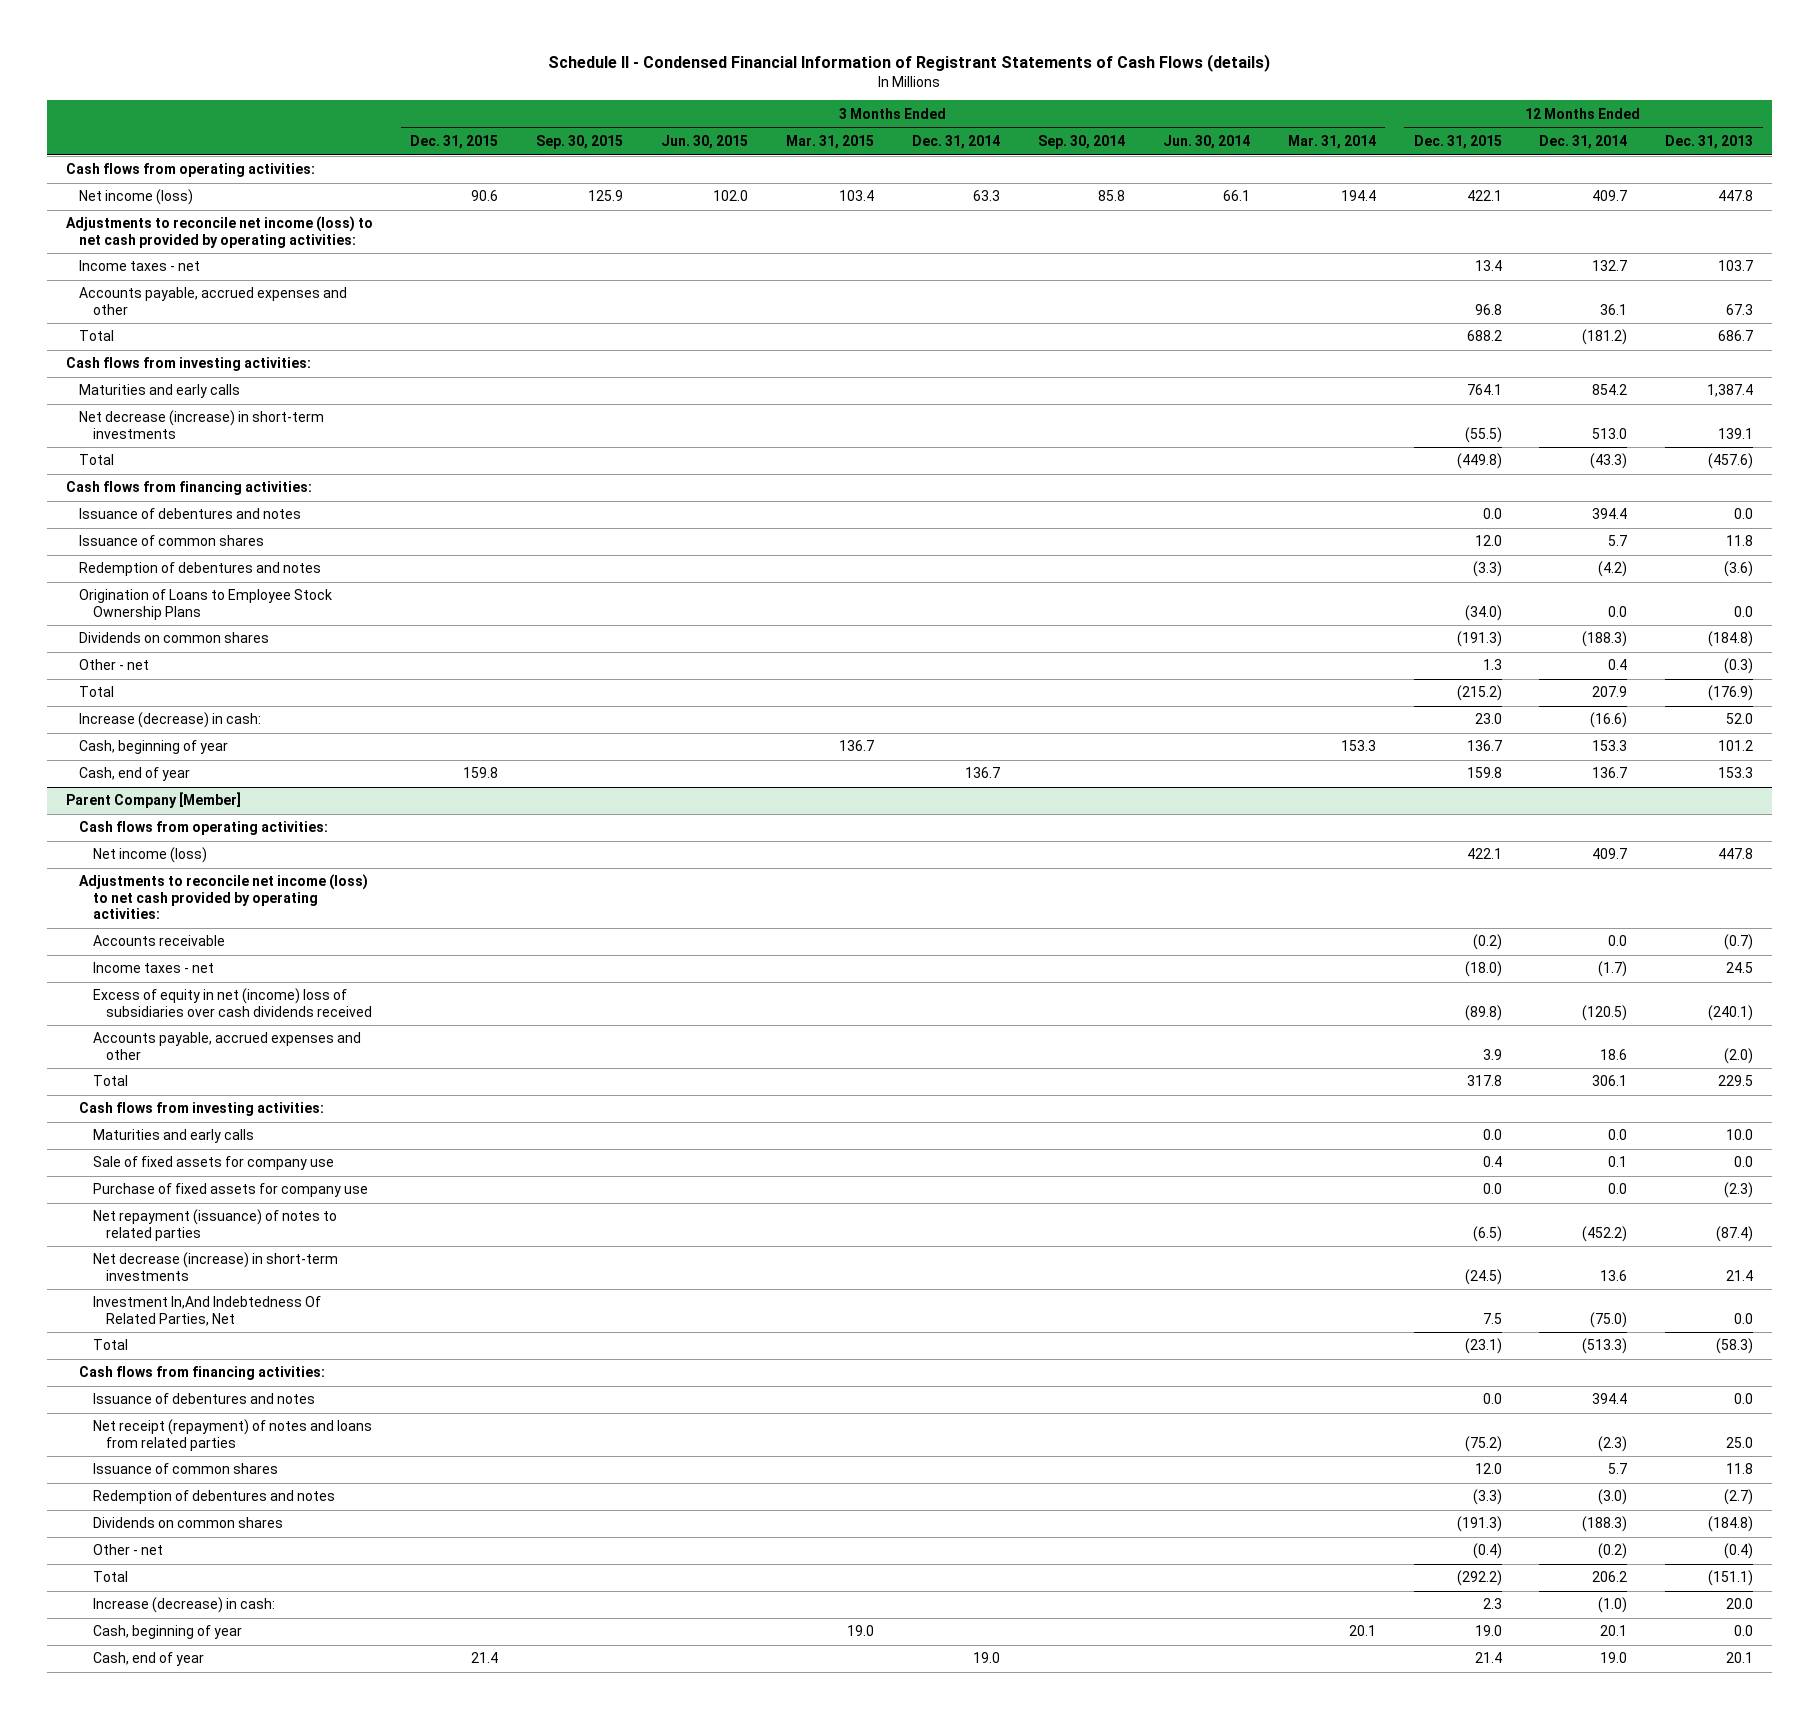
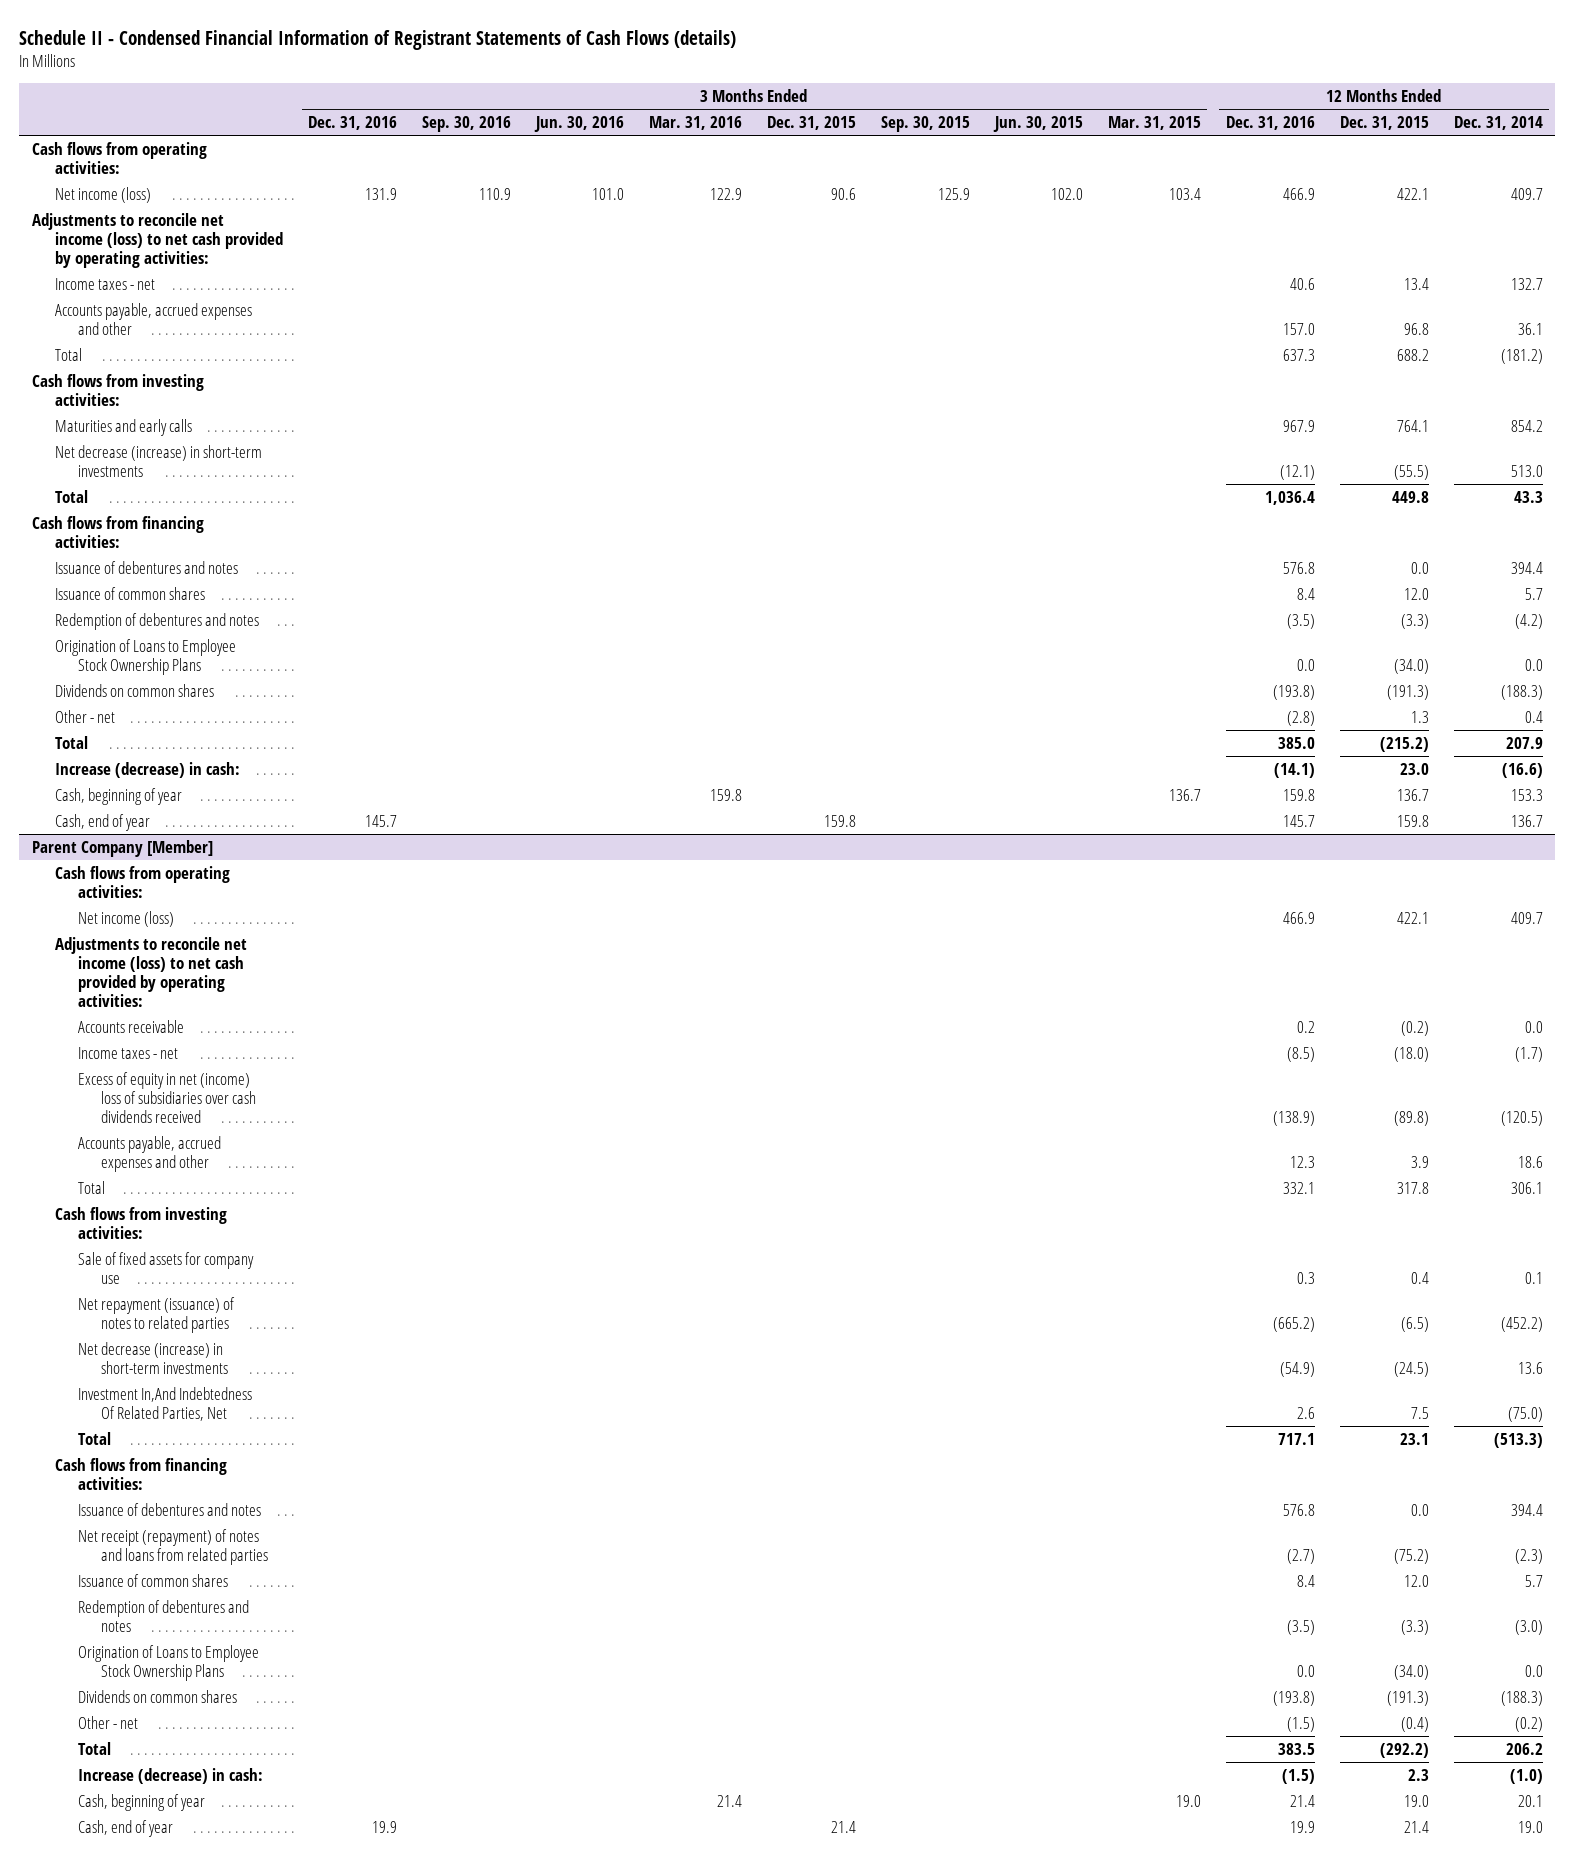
[912,135,1001,150] Dec. 31, 2014 -> none
[1037,135,1125,150] Sep. 30, 2014 -> none
[1162,135,1250,150] Jun. 30, 2014 -> none
[1287,135,1376,150] Mar. 31, 2014 -> none
[1665,135,1754,150] Dec. 31, 2013 -> none
none -> [307,115,397,130] Dec. 31, 2016
none -> [421,115,511,132] Sep. 30, 2016
none -> [533,115,624,132] Jun. 30, 2016
none -> [648,115,742,130] Mar. 31, 2016
none -> [1225,115,1315,130] Dec. 31, 2016
[1456,453,1502,470] (449.8) -> [1391,490,1429,503] 449.8
[1590,453,1628,470] (43.3) -> [1513,490,1543,503] 43.3
[92,1129,254,1144] Maturities and early calls -> none
[92,1183,368,1198] Purchase of fixed assets for company use -> none
[1464,1338,1502,1355] (23.1) -> [1399,1432,1429,1445] 23.1
none -> [78,1644,260,1681] Origination of Loans to Employee Stock Ownership Plans

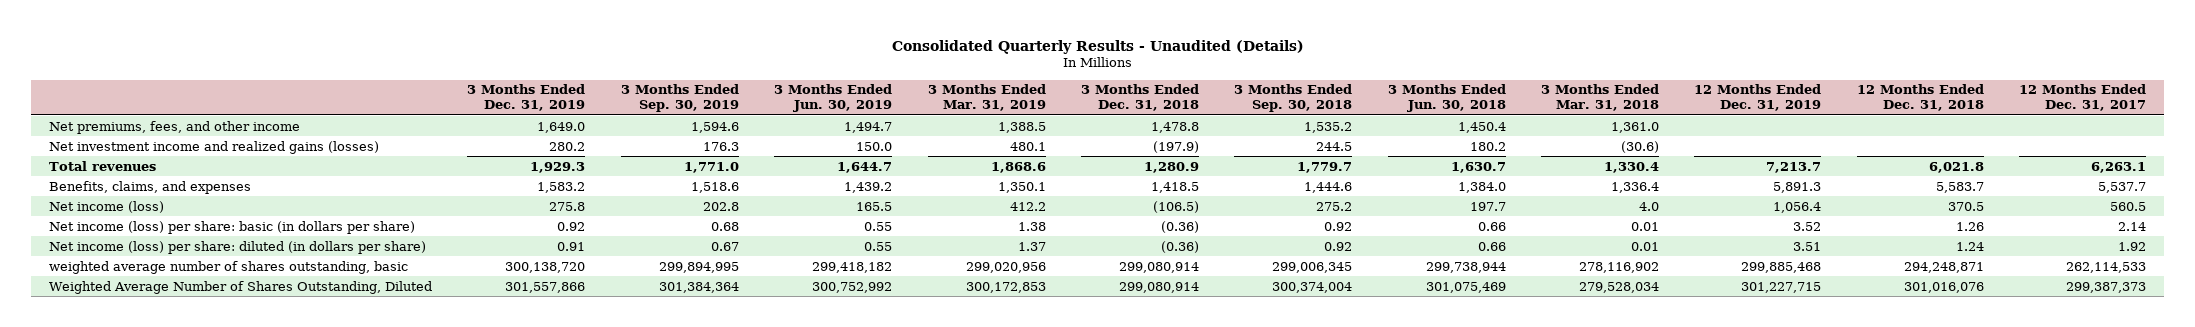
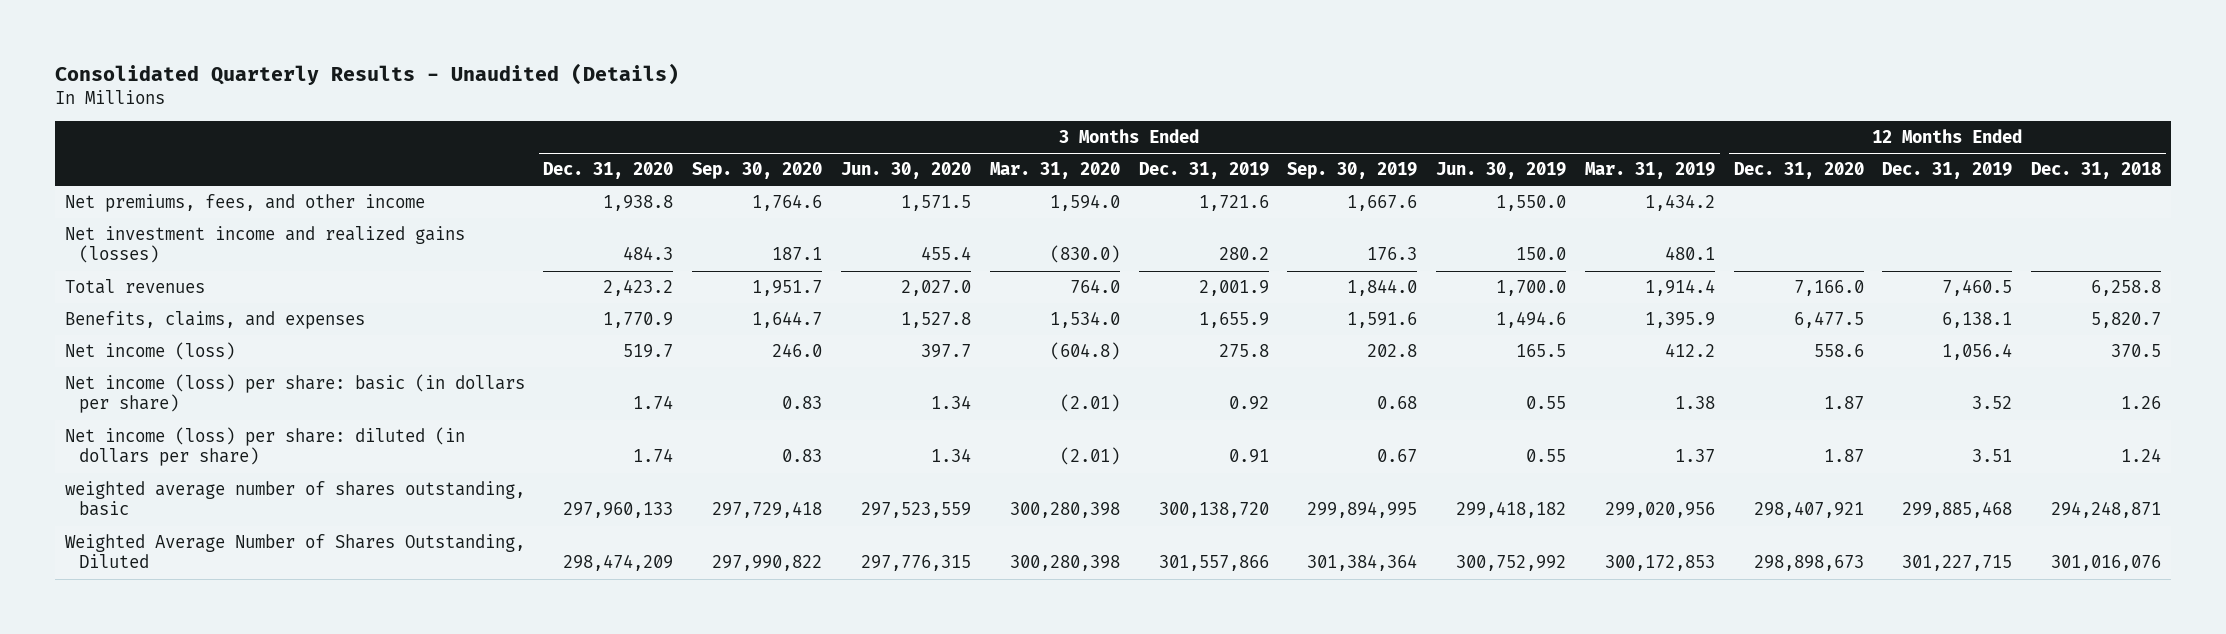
[1080,84,1199,112] 3 Months Ended Dec. 31, 2018 -> none
[1234,84,1353,113] 3 Months Ended Sep. 30, 2018 -> none
[1387,84,1506,113] 3 Months Ended Jun. 30, 2018 -> none
[1541,84,1660,112] 3 Months Ended Mar. 31, 2018 -> none
[2019,84,2147,112] 12 Months Ended Dec. 31, 2017 -> none
none -> [543,162,674,180] Dec. 31, 2020
none -> [692,162,823,180] Sep. 30, 2020
none -> [841,162,972,180] Jun. 30, 2020
none -> [989,162,1120,180] Mar. 31, 2020
none -> [1733,162,1864,180] Dec. 31, 2020
[537,121,586,133] 1,649.0 -> [1198,195,1269,212] 1,721.6
[690,121,739,133] 1,594.6 -> [1347,195,1418,212] 1,667.6
[844,121,893,133] 1,494.7 -> [1496,195,1567,212] 1,550.0
[997,121,1046,133] 1,388.5 -> [1644,194,1715,212] 1,434.2
[530,161,586,173] 1,929.3 -> [1198,280,1269,297] 2,001.9
[683,161,739,173] 1,771.0 -> [1347,279,1418,297] 1,844.0
[837,161,893,173] 1,644.7 -> [1496,280,1567,297] 1,700.0
[990,161,1046,173] 1,868.6 -> [1644,279,1715,297] 1,914.4
[1766,161,1822,173] 7,213.7 -> [1942,279,2013,297] 7,460.5
[1928,161,1984,173] 6,021.8 -> [2091,280,2162,297] 6,258.8
[537,181,586,193] 1,583.2 -> [1198,312,1269,329] 1,655.9
[690,181,739,193] 1,518.6 -> [1347,312,1418,329] 1,591.6
[844,181,893,193] 1,439.2 -> [1496,311,1567,329] 1,494.6
[997,181,1046,193] 1,350.1 -> [1644,312,1715,329] 1,395.9
[1773,181,1822,193] 5,891.3 -> [1942,312,2013,329] 6,138.1
[1935,181,1984,193] 5,583.7 -> [2091,312,2162,329] 5,820.7

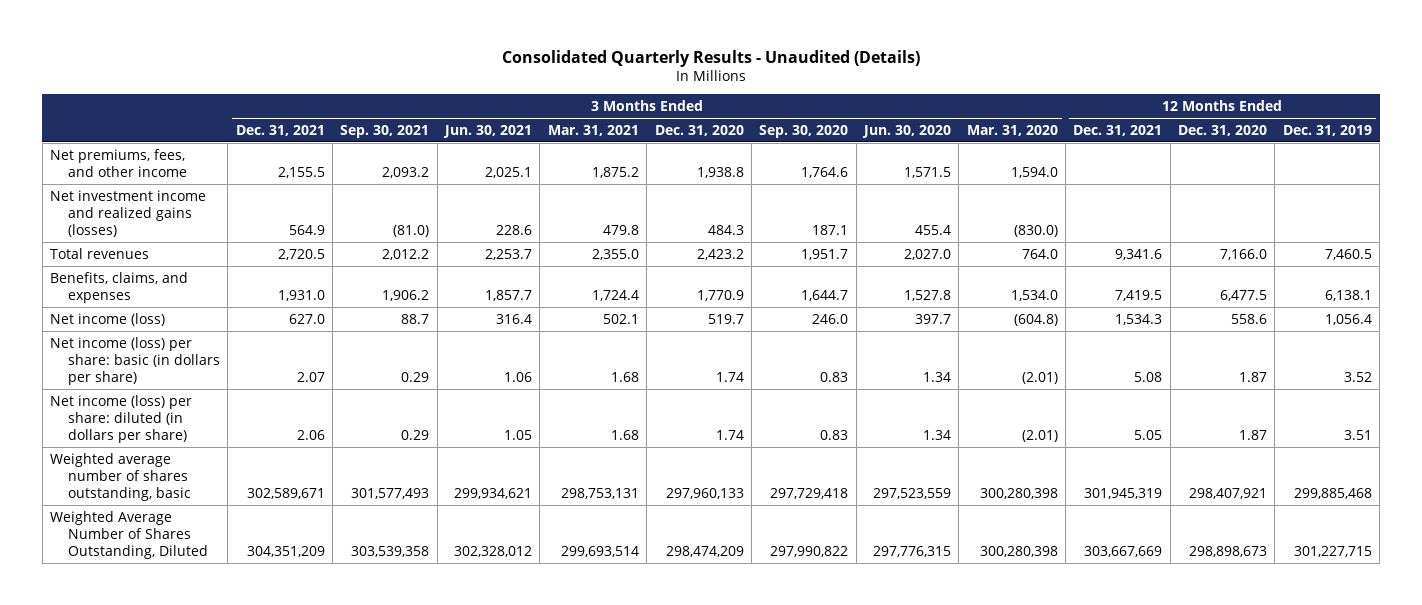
[1138,162,1269,180] Dec. 31, 2019 -> none
[1287,162,1418,180] Sep. 30, 2019 -> none
[1436,162,1567,180] Jun. 30, 2019 -> none
[1584,162,1715,180] Mar. 31, 2019 -> none
[2031,162,2162,180] Dec. 31, 2018 -> none
none -> [235,124,325,136] Dec. 31, 2021
none -> [340,124,430,138] Sep. 30, 2021
none -> [443,124,533,138] Jun. 30, 2021
none -> [547,124,639,136] Mar. 31, 2021
none -> [1073,124,1163,136] Dec. 31, 2021
[64,481,525,517] weighted average number of shares outstanding, basic -> [49,452,192,502] Weighted average number of shares outstanding, basic

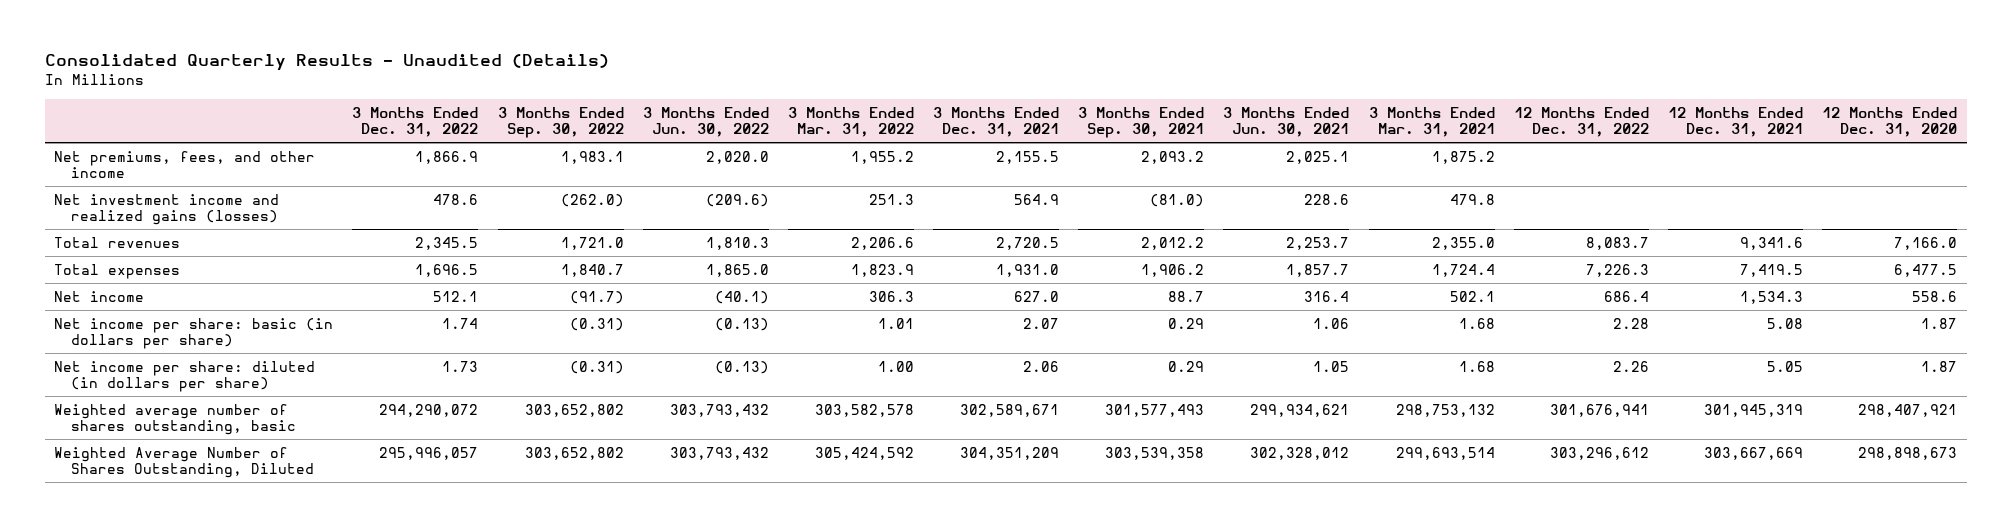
[654,124,744,136] Dec. 31, 2020 -> none
[759,124,849,138] Sep. 30, 2020 -> none
[861,124,951,138] Jun. 30, 2020 -> none
[966,124,1058,136] Mar. 31, 2020 -> none
[1282,124,1372,136] Dec. 31, 2019 -> none
none -> [352,106,479,137] 3 Months Ended Dec. 31, 2022
none -> [497,106,624,138] 3 Months Ended Sep. 30, 2022
none -> [642,106,769,137] 3 Months Ended Jun. 30, 2022
none -> [787,106,914,137] 3 Months Ended Mar. 31, 2022
none -> [1513,106,1649,137] 12 Months Ended Dec. 31, 2022
[49,271,188,303] Benefits, claims, and expenses -> [54,263,181,279] Total expenses
[49,312,165,326] Net income (loss) -> [54,290,145,302] Net income
[49,336,221,386] Net income (loss) per share: basic (in dollars per share) -> [54,317,334,349] Net income per share: basic (in dollars per share)
[49,394,192,444] Net income (loss) per share: diluted (in dollars per share) -> [54,360,316,392] Net income per share: diluted (in dollars per share)
[560,488,639,500] 298,753,131 -> [1395,403,1495,417] 298,753,132

